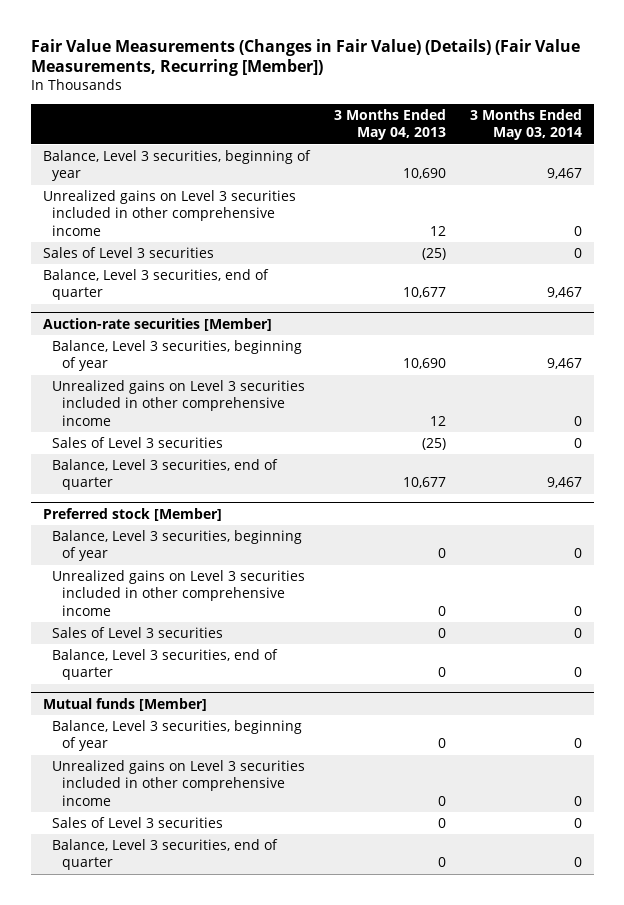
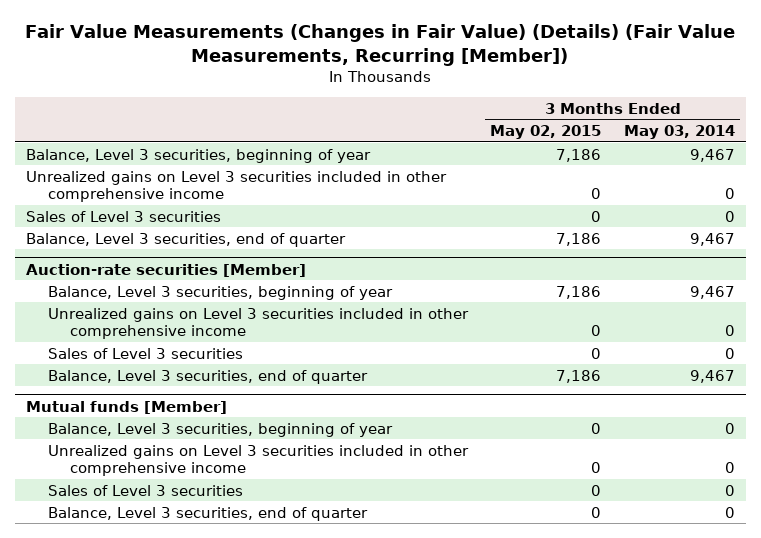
[333,108,446,141] 3 Months Ended May 04, 2013 -> none
none -> [490,125,602,140] May 02, 2015
[42,507,222,521] Preferred stock [Member] -> none
[52,529,303,562] Balance, Level 3 securities, beginning of year -> none
[52,569,306,616] Unrealized gains on Level 3 securities included in other comprehensive income -> none
[52,626,224,638] Sales of Level 3 securities -> none
[52,648,279,681] Balance, Level 3 securities, end of quarter -> none

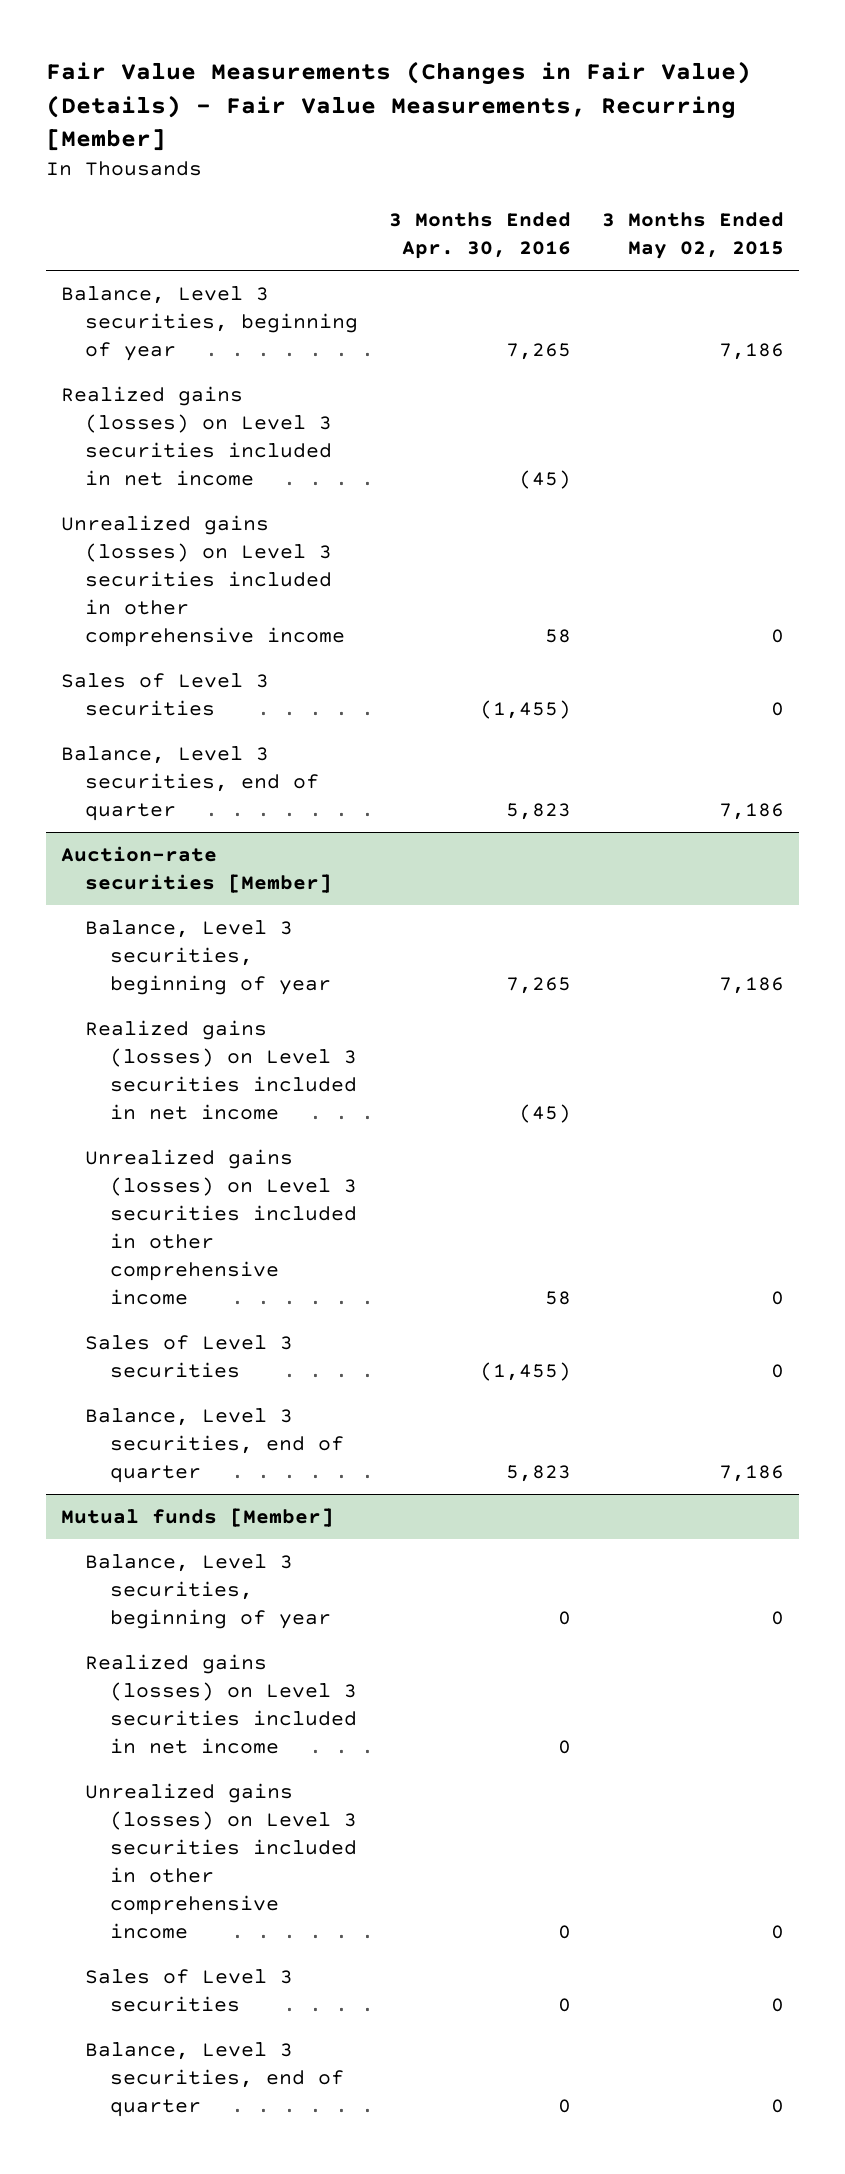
[25,24,736,66] Fair Value Measurements (Changes in Fair Value) (Details) (Fair Value Measurements, Recurring [Member]) -> [45,61,751,152] Fair Value Measurements (Changes in Fair Value) (Details) - Fair Value Measurements, Recurring [Member]
[623,125,735,140] May 03, 2014 -> none
none -> [389,211,572,259] 3 Months Ended Apr. 30, 2016
none -> [61,385,333,487] Realized gains (losses) on Level 3 securities included in net income
[26,170,448,203] Unrealized gains on Level 3 securities included in other comprehensive income -> [61,514,346,648] Unrealized gains (losses) on Level 3 securities included in other comprehensive income
none -> [85,1019,357,1121] Realized gains (losses) on Level 3 securities included in net income
[47,307,469,340] Unrealized gains on Level 3 securities included in other comprehensive income -> [85,1148,357,1306] Unrealized gains (losses) on Level 3 securities included in other comprehensive income
none -> [85,1653,357,1755] Realized gains (losses) on Level 3 securities included in net income
[47,444,469,477] Unrealized gains on Level 3 securities included in other comprehensive income -> [85,1782,357,1940] Unrealized gains (losses) on Level 3 securities included in other comprehensive income

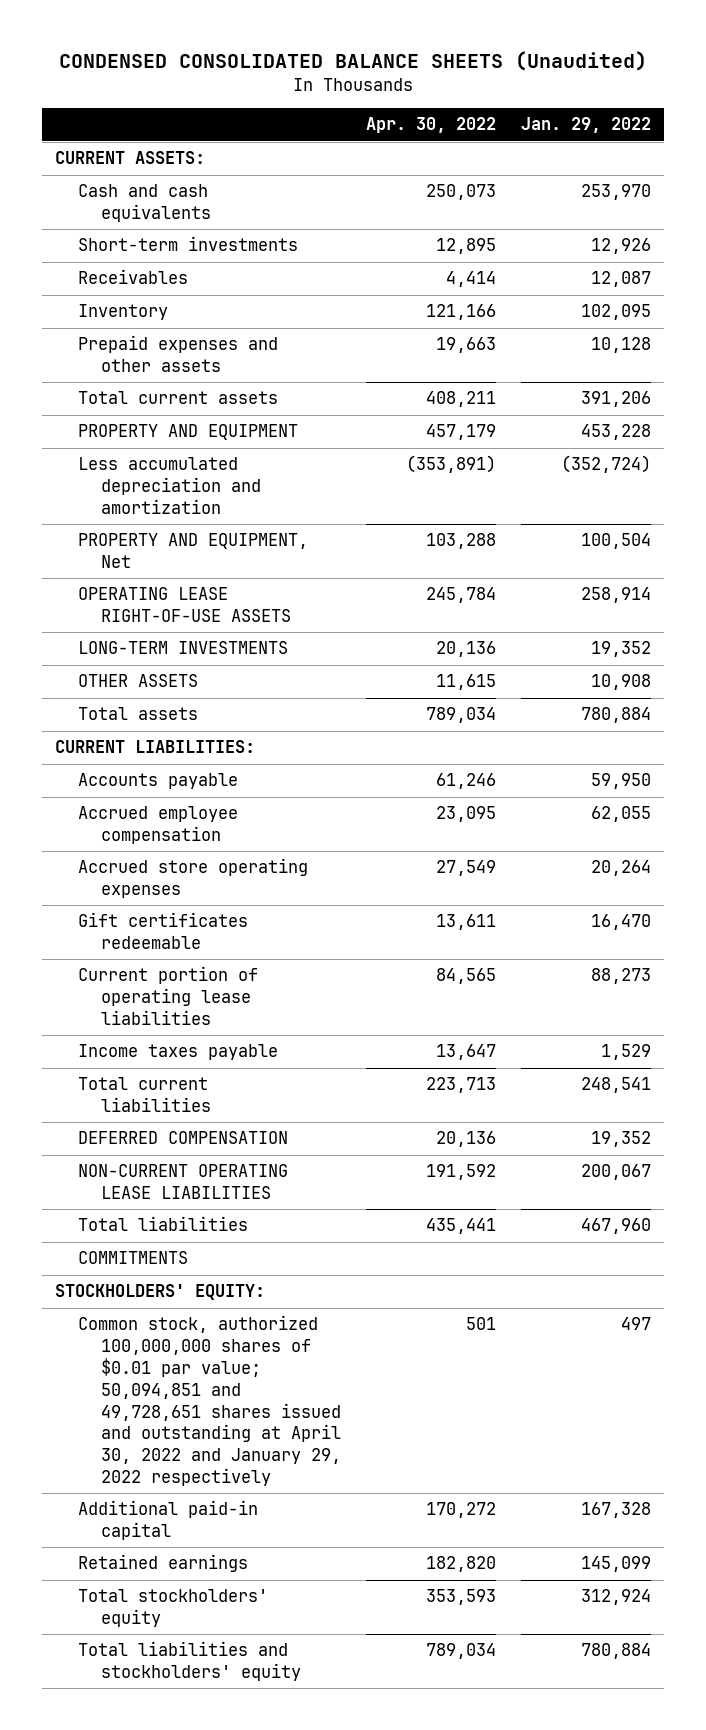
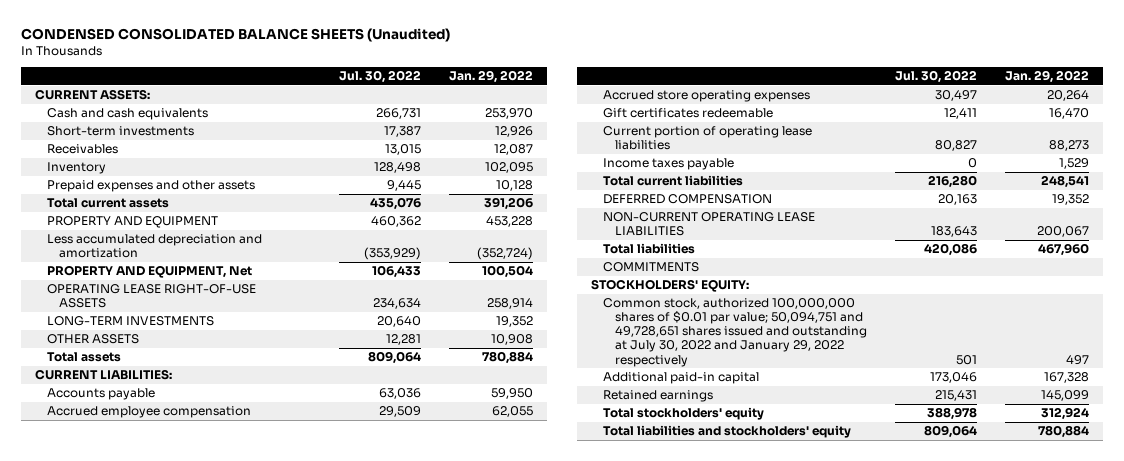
[365,117,496,134] Apr. 30, 2022 -> none
none -> [339,70,422,84] Jul. 30, 2022
[77,1315,341,1487] Common stock, authorized 100,000,000 shares of $0.01 par value; 50,094,851 and 49,728,651 shares issued and outstanding at April 30, 2022 and January 29, 2022 respectively -> [602,298,867,367] Common stock, authorized 100,000,000 shares of $0.01 par value; 50,094,751 and 49,728,651 shares issued and outstanding at July 30, 2022 and January 29, 2022 respectively

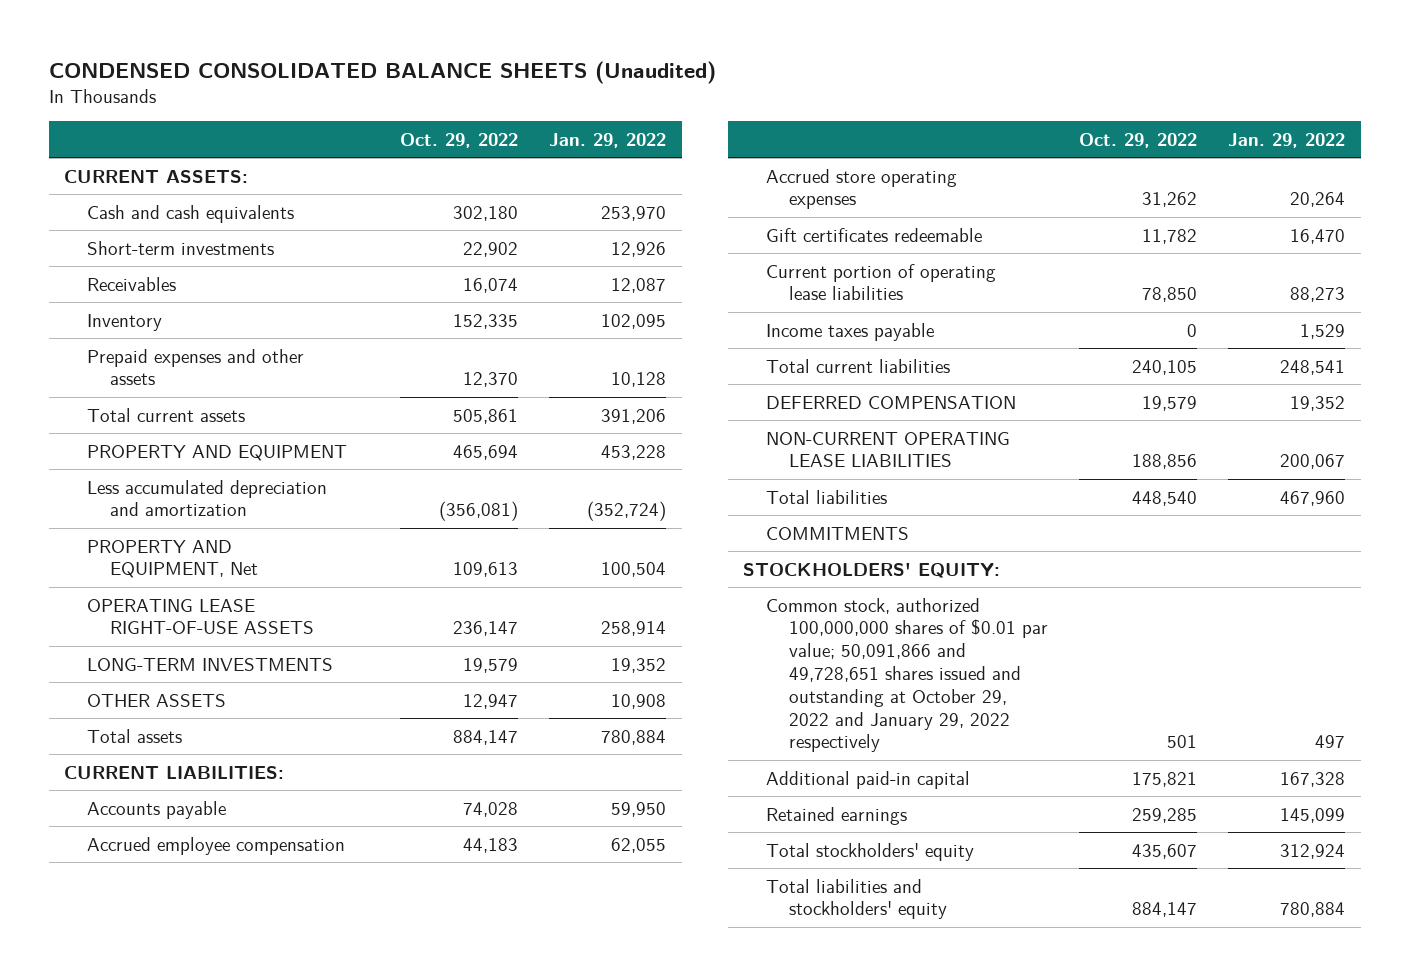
[339,70,422,84] Jul. 30, 2022 -> none
none -> [400,132,519,148] Oct. 29, 2022
[602,298,867,367] Common stock, authorized 100,000,000 shares of $0.01 par value; 50,094,751 and 49,728,651 shares issued and outstanding at July 30, 2022 and January 29, 2022 respectively -> [766,597,1049,753] Common stock, authorized 100,000,000 shares of $0.01 par value; 50,091,866 and 49,728,651 shares issued and outstanding at October 29, 2022 and January 29, 2022 respectively

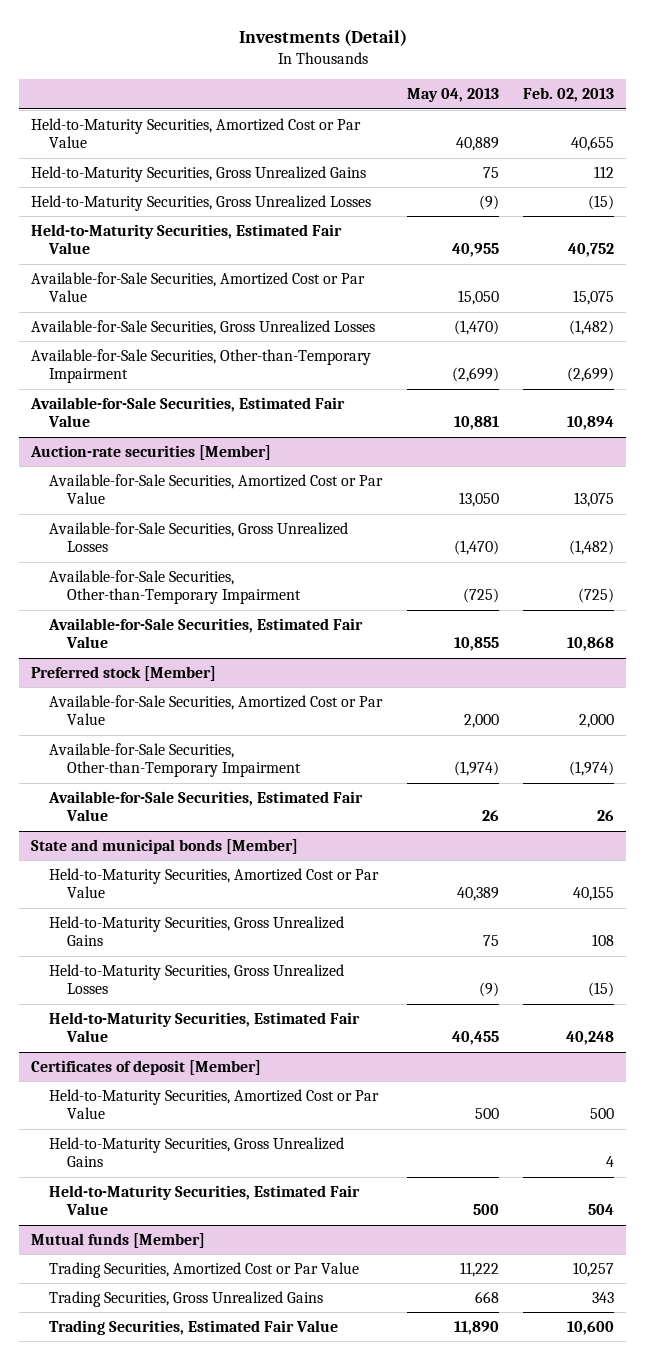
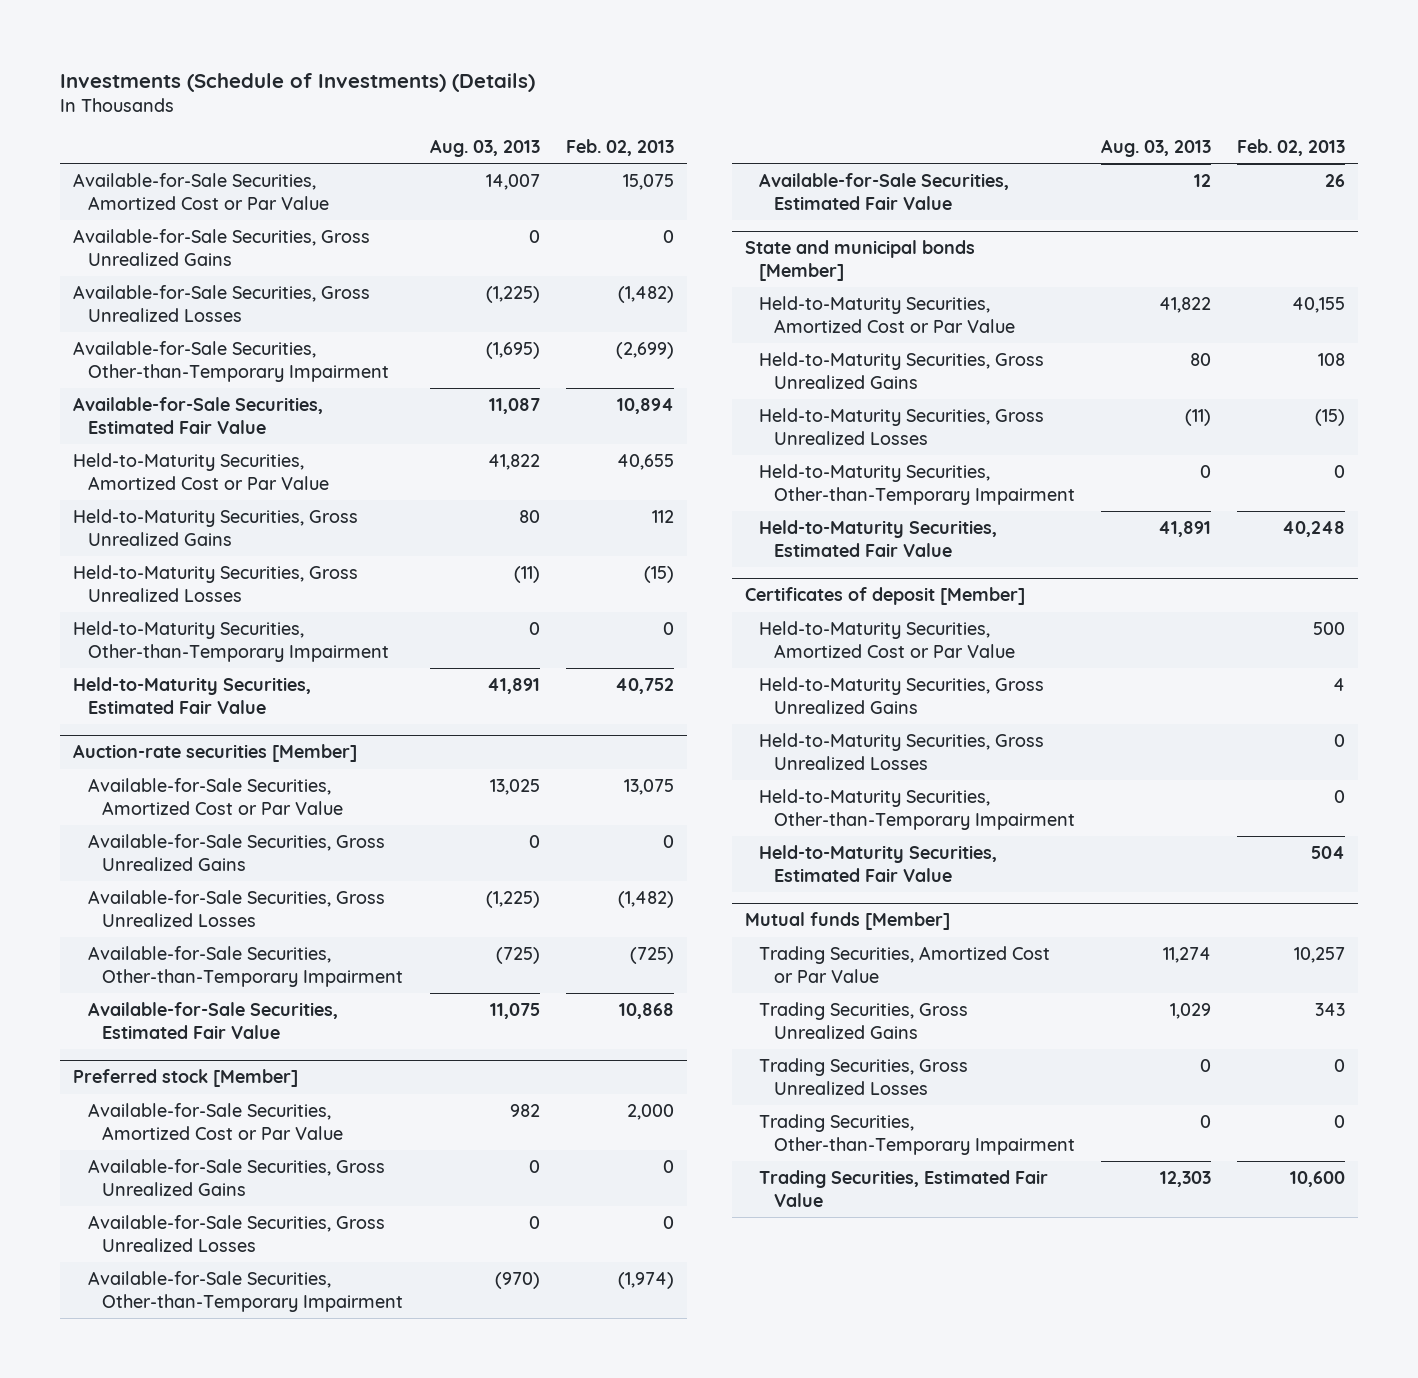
[238,28,407,46] Investments (Detail) -> [59,72,535,92] Investments (Schedule of Investments) (Details)
[406,88,499,103] May 04, 2013 -> none
none -> [429,138,540,157] Aug. 03, 2013
none -> [73,228,371,266] Available-for-Sale Securities, Gross Unrealized Gains
[30,118,361,149] Held-to-Maturity Securities, Amortized Cost or Par Value -> [73,452,329,490] Held-to-Maturity Securities, Amortized Cost or Par Value
[30,166,366,183] Held-to-Maturity Securities, Gross Unrealized Gains -> [73,508,359,546] Held-to-Maturity Securities, Gross Unrealized Gains
[30,195,371,212] Held-to-Maturity Securities, Gross Unrealized Losses -> [73,564,359,602] Held-to-Maturity Securities, Gross Unrealized Losses
none -> [73,620,389,662] Held-to-Maturity Securities, Other-than-Temporary Impairment
[30,224,342,255] Held-to-Maturity Securities, Estimated Fair Value -> [73,676,312,714] Held-to-Maturity Securities, Estimated Fair Value
none -> [87,833,385,871] Available-for-Sale Securities, Gross Unrealized Gains
none -> [87,1158,385,1196] Available-for-Sale Securities, Gross Unrealized Gains
none -> [87,1214,385,1252] Available-for-Sale Securities, Gross Unrealized Losses
none -> [759,463,1076,505] Held-to-Maturity Securities, Other-than-Temporary Impairment
none -> [759,732,1045,770] Held-to-Maturity Securities, Gross Unrealized Losses
none -> [759,788,1076,830] Held-to-Maturity Securities, Other-than-Temporary Impairment
none -> [759,1057,969,1095] Trading Securities, Gross Unrealized Losses
none -> [759,1113,1076,1155] Trading Securities, Other-than-Temporary Impairment

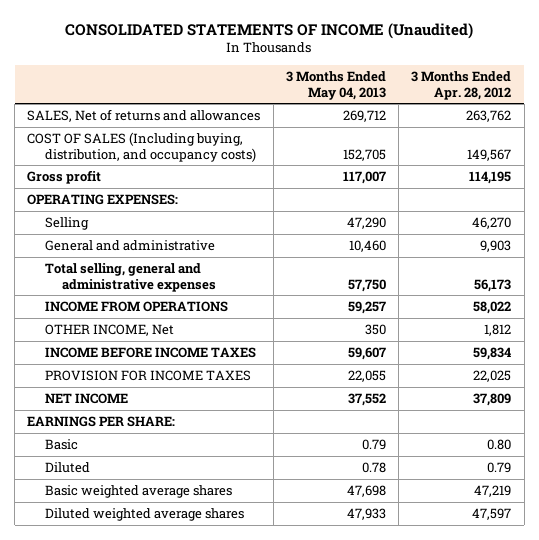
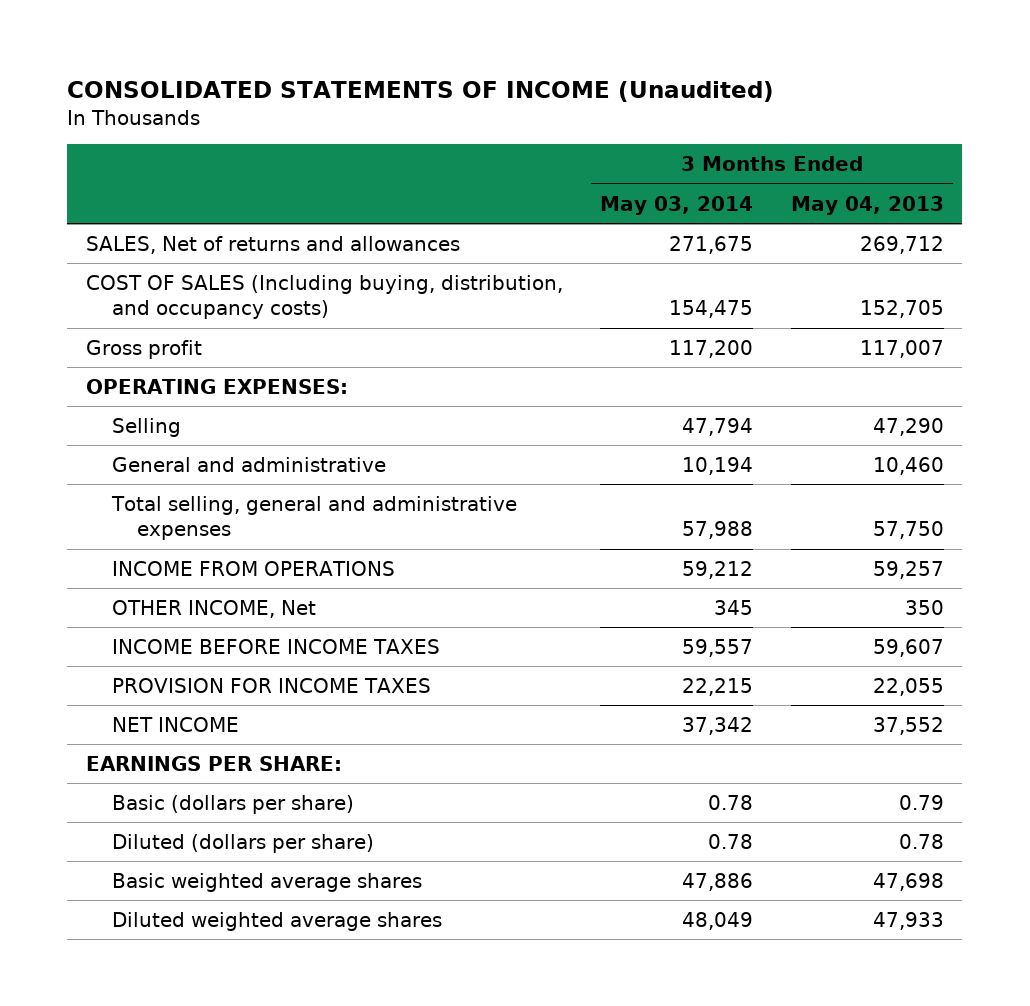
[411,70,512,100] 3 Months Ended Apr. 28, 2012 -> none
none -> [600,195,754,215] May 03, 2014
[44,438,78,450] Basic -> [111,794,354,814] Basic (dollars per share)
[44,461,90,473] Diluted -> [111,833,374,853] Diluted (dollars per share)

